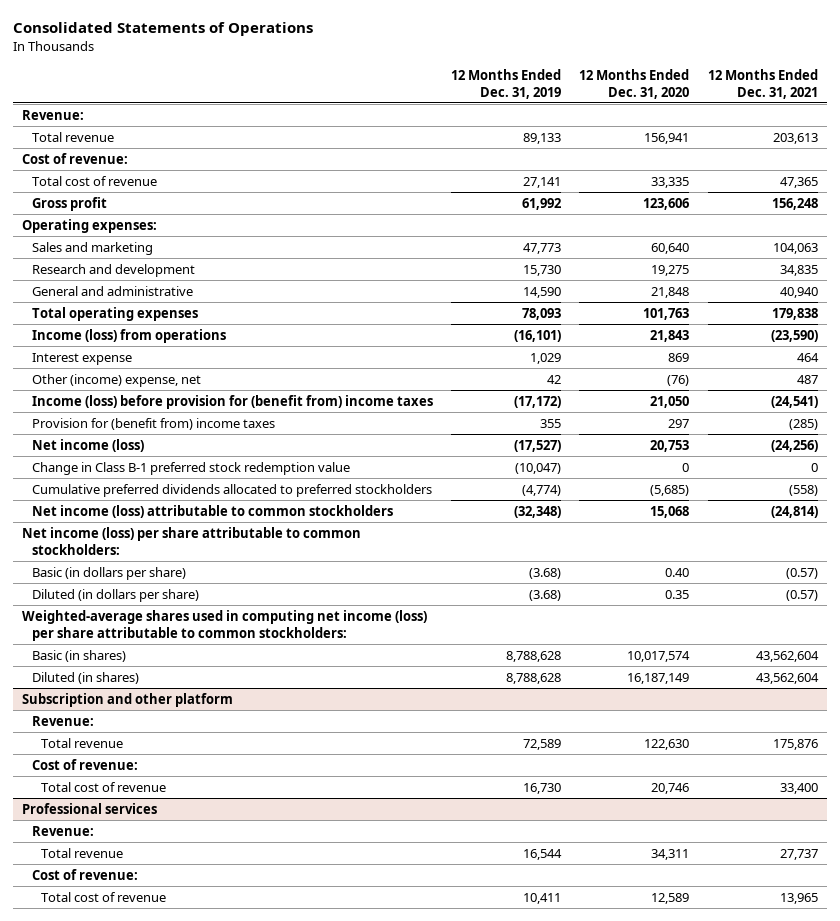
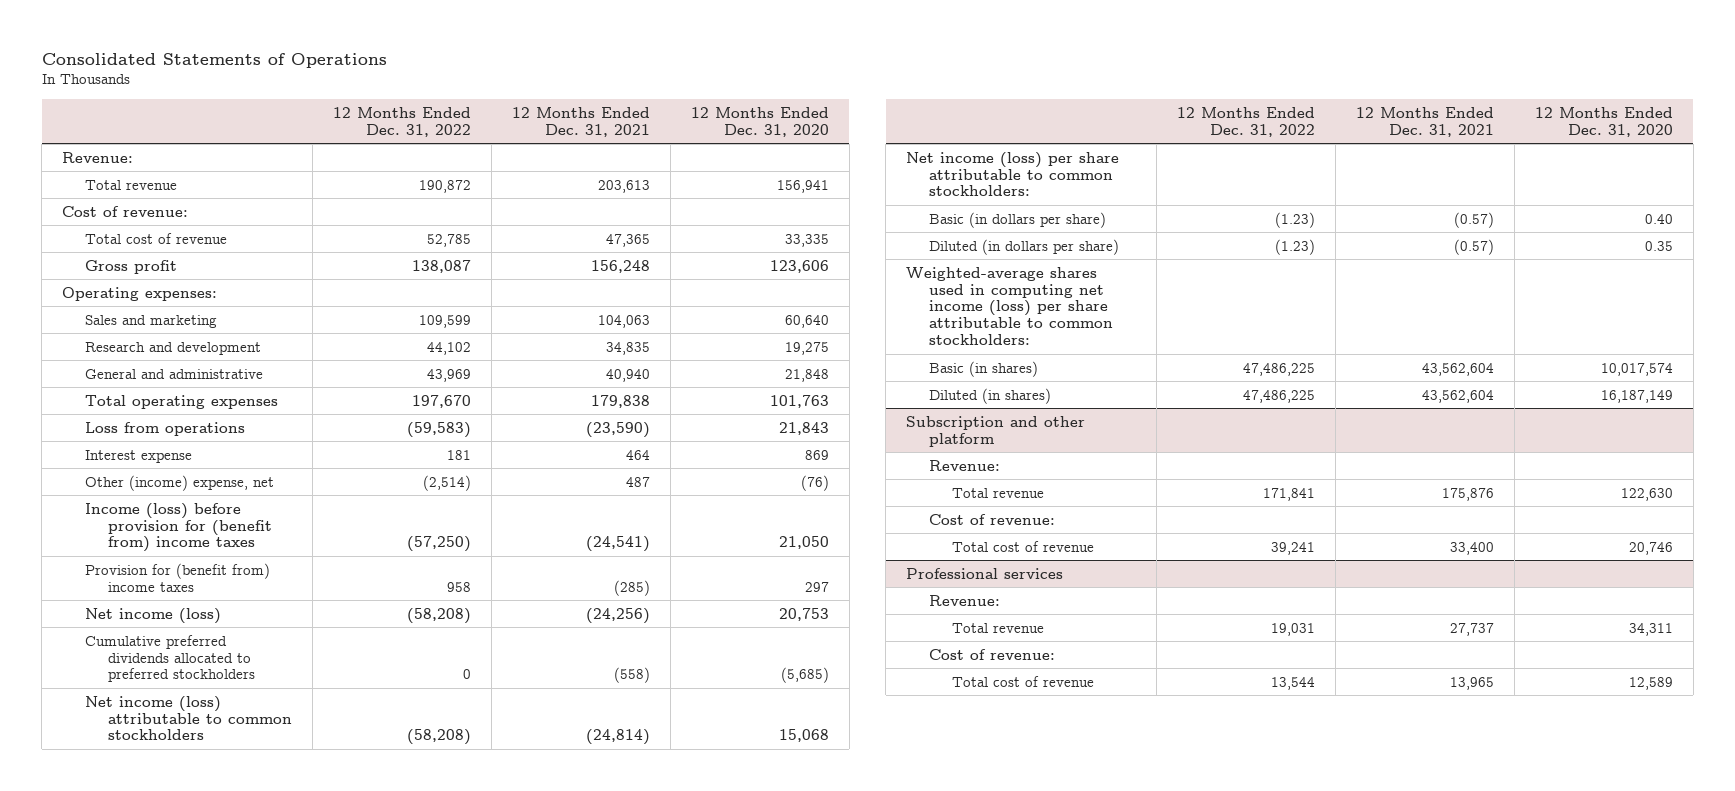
[450,68,561,99] 12 Months Ended Dec. 31, 2019 -> none
none -> [332,106,471,137] 12 Months Ended Dec. 31, 2022
[31,328,226,343] Income (loss) from operations -> [85,421,246,436] Loss from operations
[31,461,350,475] Change in Class B-1 preferred stock redemption value -> none

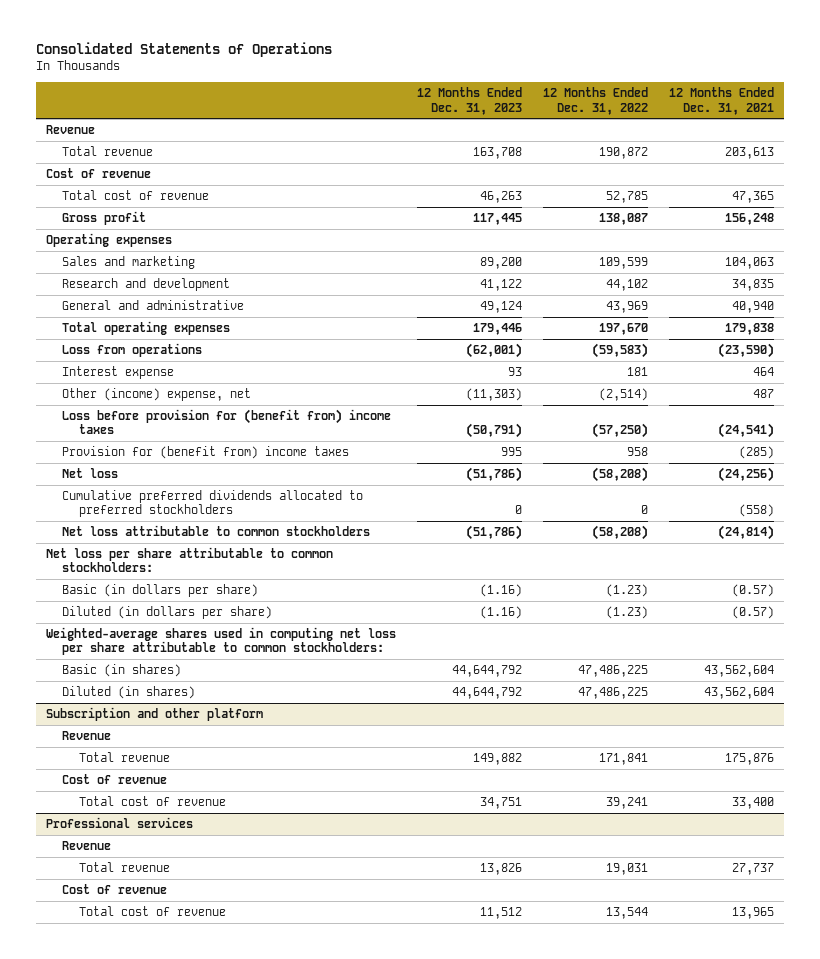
[690,106,829,137] 12 Months Ended Dec. 31, 2020 -> none
none -> [417,87,523,115] 12 Months Ended Dec. 31, 2023
[62,151,134,163] Revenue: -> [46,125,96,135] Revenue
[62,205,189,217] Cost of revenue: -> [46,168,152,179] Cost of revenue
[62,286,218,301] Operating expenses: -> [46,233,173,248] Operating expenses
[85,502,273,553] Income (loss) before provision for (benefit from) income taxes -> [62,409,392,435] Loss before provision for (benefit from) income taxes
[85,607,222,624] Net income (loss) -> [62,468,119,479] Net loss
[85,695,293,741] Net income (loss) attributable to common stockholders -> [62,525,371,537] Net loss attributable to common stockholders
[906,151,1120,197] Net income (loss) per share attributable to common stockholders: -> [46,547,334,573] Net loss per share attributable to common stockholders:
[906,266,1114,346] Weighted-average shares used in computing net income (loss) per share attributable to common stockholders: -> [46,627,397,656] Weighted-average shares used in computing net loss per share attributable to common stockholders:
[929,459,1001,471] Revenue: -> [62,731,112,741] Revenue
[929,513,1056,525] Cost of revenue: -> [62,774,168,785] Cost of revenue
[929,594,1001,606] Revenue: -> [62,841,112,851] Revenue
[929,648,1056,660] Cost of revenue: -> [62,884,168,895] Cost of revenue

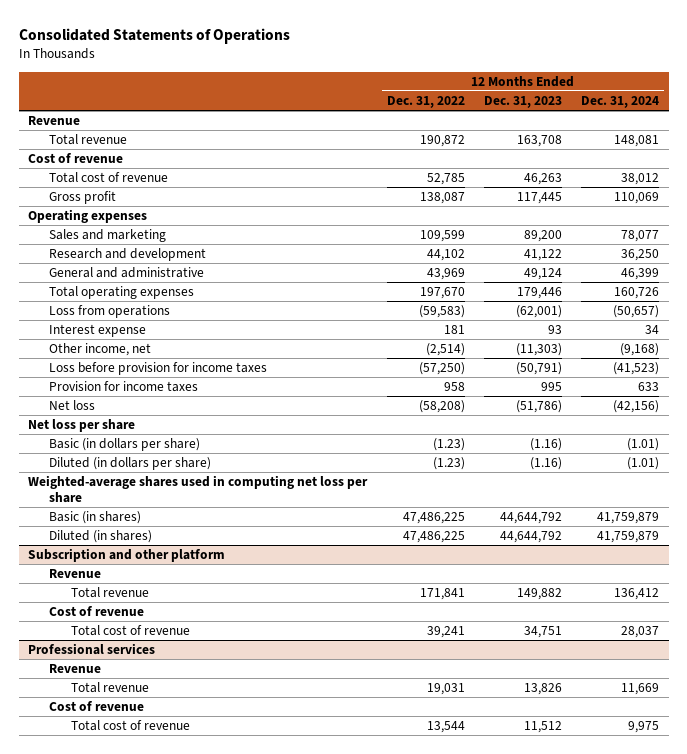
[668,87,774,115] 12 Months Ended Dec. 31, 2021 -> none
none -> [581,95,660,108] Dec. 31, 2024
[62,388,252,402] Other (income) expense, net -> [49,343,152,357] Other income, net
[62,409,392,435] Loss before provision for (benefit from) income taxes -> [49,362,268,376] Loss before provision for income taxes
[62,446,350,460] Provision for (benefit from) income taxes -> [49,381,199,393] Provision for income taxes
[62,490,364,518] Cumulative preferred dividends allocated to preferred stockholders -> none
[62,525,371,537] Net loss attributable to common stockholders -> none
[46,547,334,573] Net loss per share attributable to common stockholders: -> [28,419,136,433] Net loss per share
[46,627,397,656] Weighted-average shares used in computing net loss per share attributable to common stockholders: -> [28,475,369,503] Weighted-average shares used in computing net loss per share

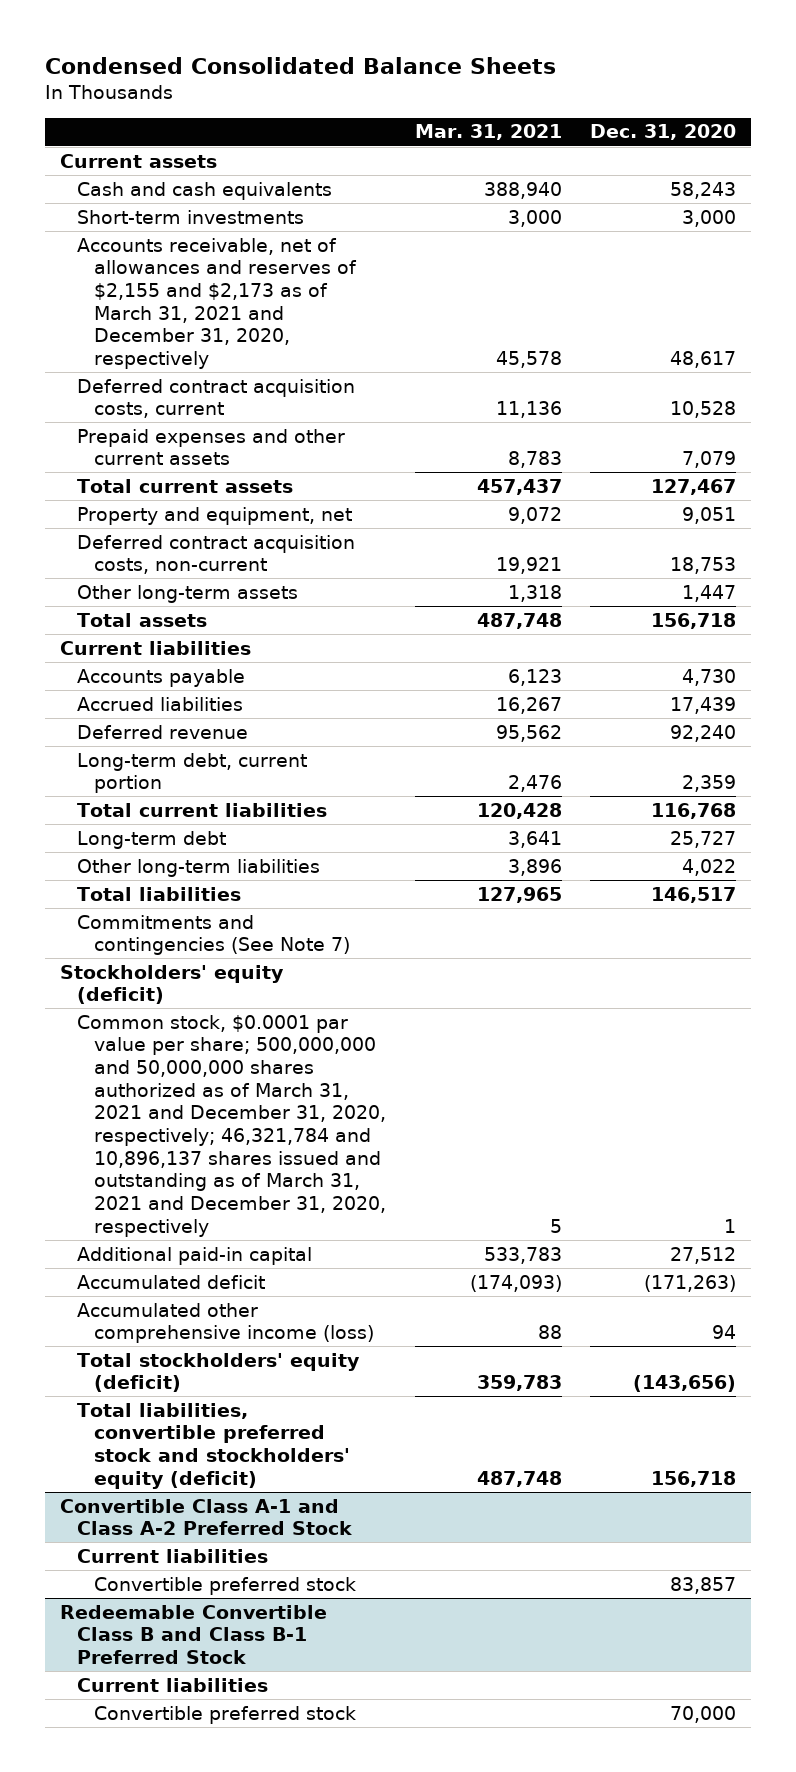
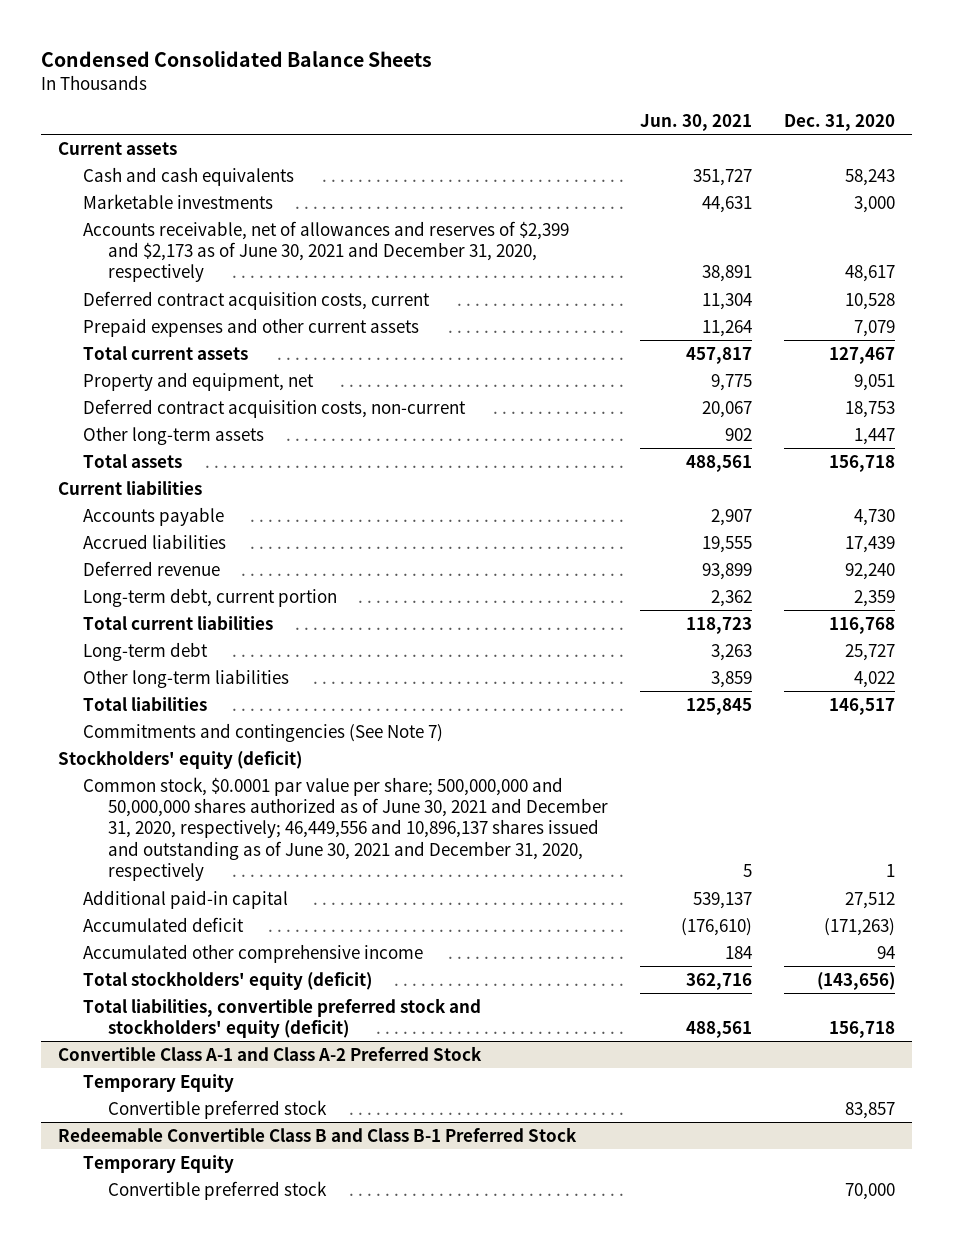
[414,124,562,141] Mar. 31, 2021 -> none
none -> [640,113,753,131] Jun. 30, 2021
[76,209,304,224] Short-term investments -> none
none -> [82,193,273,209] Marketable investments
[76,237,357,370] Accounts receivable, net of allowances and reserves of $2,155 and $2,173 as of March 31, 2021 and December 31, 2020, respectively -> [82,220,569,283] Accounts receivable, net of allowances and reserves of $2,399 and $2,173 as of June 30, 2021 and December 31, 2020, respectively
[76,1014,386,1237] Common stock, $0.0001 par value per share; 500,000,000 and 50,000,000 shares authorized as of March 31, 2021 and December 31, 2020, respectively; 46,321,784 and 10,896,137 shares issued and outstanding as of March 31, 2021 and December 31, 2020, respectively -> [82,776,608,882] Common stock, $0.0001 par value per share; 500,000,000 and 50,000,000 shares authorized as of June 30, 2021 and December 31, 2020, respectively; 46,449,556 and 10,896,137 shares issued and outstanding as of June 30, 2021 and December 31, 2020, respectively
[76,1302,374,1344] Accumulated other comprehensive income (loss) -> [82,943,423,963] Accumulated other comprehensive income
[76,1548,268,1563] Current liabilities -> none
none -> [82,1073,234,1092] Temporary Equity
[76,1677,268,1692] Current liabilities -> none
none -> [82,1154,234,1173] Temporary Equity

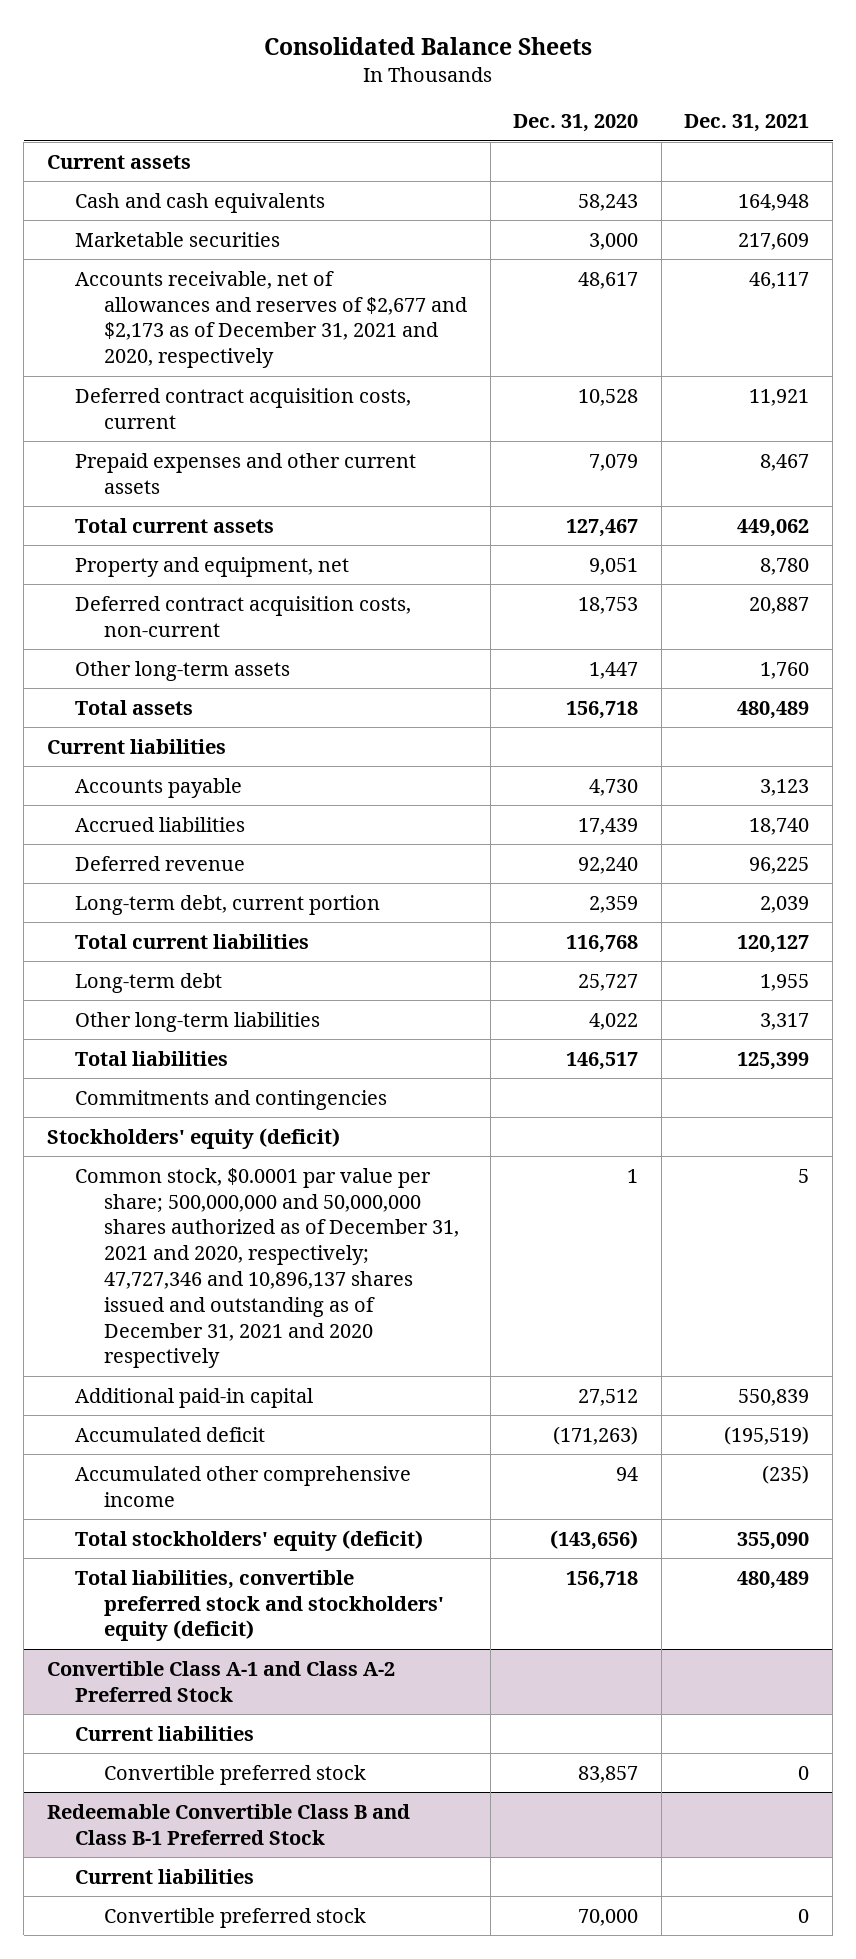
[41,51,433,68] Condensed Consolidated Balance Sheets -> [264,36,593,55] Consolidated Balance Sheets
[640,113,753,131] Jun. 30, 2021 -> none
none -> [684,114,810,133] Dec. 31, 2021
[82,193,273,209] Marketable investments -> [75,231,281,247] Marketable securities
[82,220,569,283] Accounts receivable, net of allowances and reserves of $2,399 and $2,173 as of June 30, 2021 and December 31, 2020, respectively -> [75,270,468,369] Accounts receivable, net of allowances and reserves of $2,677 and $2,173 as of December 31, 2021 and 2020, respectively
[82,722,443,742] Commitments and contingencies (See Note 7) -> [75,1089,388,1110] Commitments and contingencies
[82,776,608,882] Common stock, $0.0001 par value per share; 500,000,000 and 50,000,000 shares authorized as of June 30, 2021 and December 31, 2020, respectively; 46,449,556 and 10,896,137 shares issued and outstanding as of June 30, 2021 and December 31, 2020, respectively -> [75,1167,460,1369] Common stock, $0.0001 par value per share; 500,000,000 and 50,000,000 shares authorized as of December 31, 2021 and 2020, respectively; 47,727,346 and 10,896,137 shares issued and outstanding as of December 31, 2021 and 2020 respectively
[82,1073,234,1092] Temporary Equity -> none
none -> [75,1725,255,1741] Current liabilities
[82,1154,234,1173] Temporary Equity -> none
none -> [75,1868,255,1884] Current liabilities

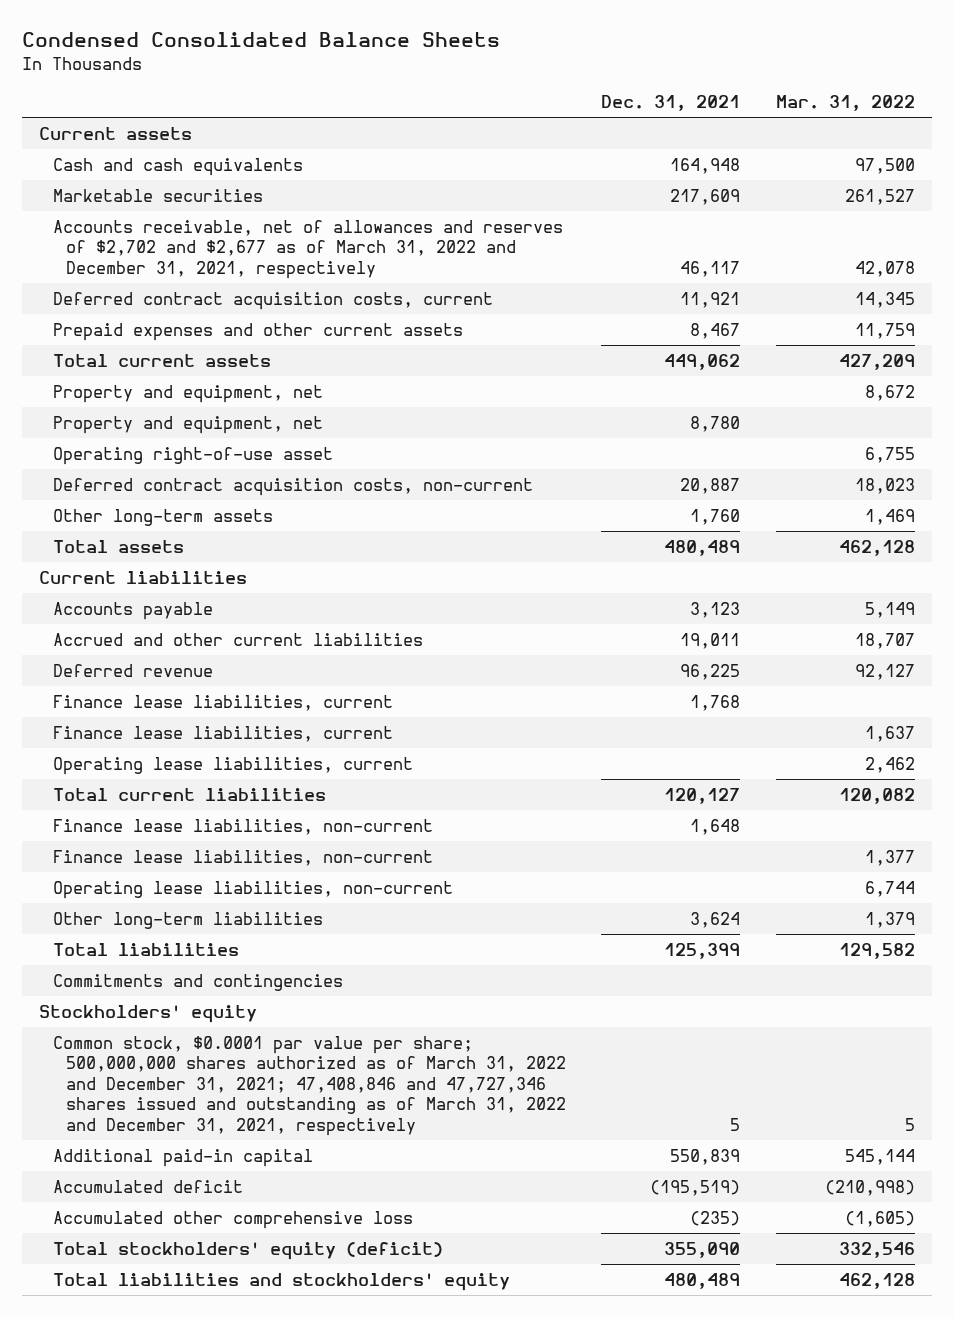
[264,36,593,55] Consolidated Balance Sheets -> [21,32,500,48] Condensed Consolidated Balance Sheets
[513,114,639,133] Dec. 31, 2020 -> none
none -> [775,94,915,111] Mar. 31, 2022
[75,270,468,369] Accounts receivable, net of allowances and reserves of $2,677 and $2,173 as of December 31, 2021 and 2020, respectively -> [52,219,563,279] Accounts receivable, net of allowances and reserves of $2,702 and $2,677 as of March 31, 2022 and December 31, 2021, respectively
none -> [52,384,323,403] Property and equipment, net
none -> [52,446,333,465] Operating right-of-use asset
[75,816,246,832] Accrued liabilities -> [52,632,423,646] Accrued and other current liabilities
[749,817,810,835] 18,740 -> [680,632,741,649] 19,011
[75,894,381,915] Long-term debt, current portion -> none
none -> [52,694,393,711] Finance lease liabilities, current
none -> [52,725,393,742] Finance lease liabilities, current
none -> [52,756,413,775] Operating lease liabilities, current
[75,972,223,993] Long-term debt -> none
none -> [52,818,433,835] Finance lease liabilities, non-current
none -> [52,849,433,866] Finance lease liabilities, non-current
none -> [52,880,453,899] Operating lease liabilities, non-current
[760,1012,810,1030] 3,317 -> [690,911,741,928] 3,624
[46,1127,340,1149] Stockholders' equity (deficit) -> [39,1004,258,1023] Stockholders' equity
[75,1167,460,1369] Common stock, $0.0001 par value per share; 500,000,000 and 50,000,000 shares authorized as of December 31, 2021 and 2020, respectively; 47,727,346 and 10,896,137 shares issued and outstanding as of December 31, 2021 and 2020 respectively -> [52,1035,567,1136] Common stock, $0.0001 par value per share; 500,000,000 shares authorized as of March 31, 2022 and December 31, 2021; 47,408,846 and 47,727,346 shares issued and outstanding as of March 31, 2022 and December 31, 2021, respectively
[75,1465,412,1507] Accumulated other comprehensive income -> [52,1210,413,1229] Accumulated other comprehensive loss
[46,1660,395,1702] Convertible Class A-1 and Class A-2 Preferred Stock -> none
[75,1725,255,1741] Current liabilities -> none
[104,1764,367,1785] Convertible preferred stock -> none
[46,1803,410,1845] Redeemable Convertible Class B and Class B-1 Preferred Stock -> none
[75,1868,255,1884] Current liabilities -> none
[104,1907,367,1928] Convertible preferred stock -> none
[75,1569,445,1642] Total liabilities, convertible preferred stock and stockholders' equity (deficit) -> [52,1272,510,1291] Total liabilities and stockholders' equity

